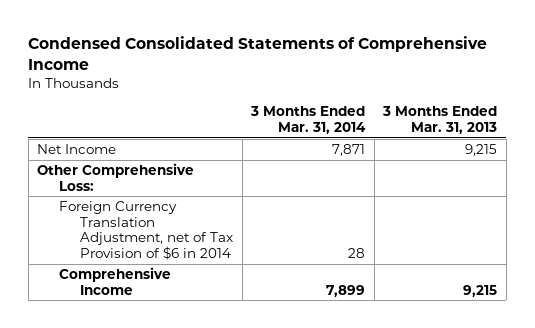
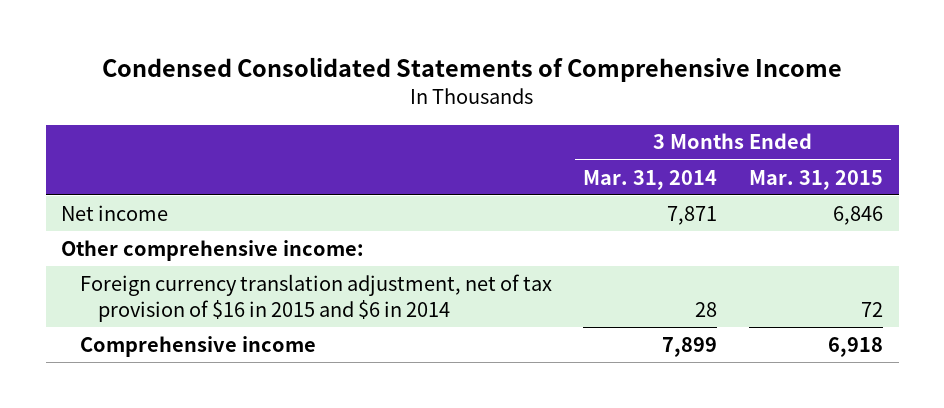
[382,106,498,134] 3 Months Ended Mar. 31, 2013 -> none
none -> [749,169,884,190] Mar. 31, 2015
[37,144,117,155] Net Income -> [61,204,169,221] Net income
[37,163,195,191] Other Comprehensive Loss: -> [61,239,365,261] Other comprehensive income:
[58,201,233,260] Foreign Currency Translation Adjustment, net of Tax Provision of $6 in 2014 -> [79,273,552,322] Foreign currency translation adjustment, net of tax provision of $16 in 2015 and $6 in 2014
[58,267,171,295] Comprehensive Income -> [79,335,316,357] Comprehensive income

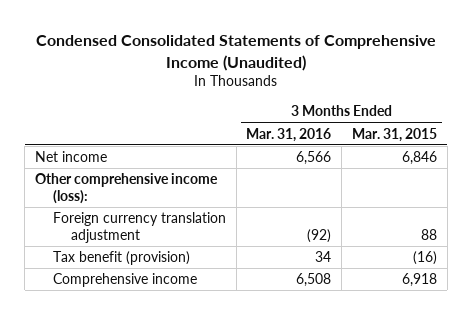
[102,56,843,82] Condensed Consolidated Statements of Comprehensive Income -> [35,35,436,71] Condensed Consolidated Statements of Comprehensive Income (Unaudited)
[583,169,718,190] Mar. 31, 2014 -> none
none -> [246,127,332,142] Mar. 31, 2016
[61,239,365,261] Other comprehensive income: -> [34,173,218,205] Other comprehensive income (loss):
[79,273,552,322] Foreign currency translation adjustment, net of tax provision of $16 in 2015 and $6 in 2014 -> [52,212,226,244] Foreign currency translation adjustment
[861,301,884,317] 72 -> [421,229,438,241] 88
none -> [52,251,190,266] Tax benefit (provision)

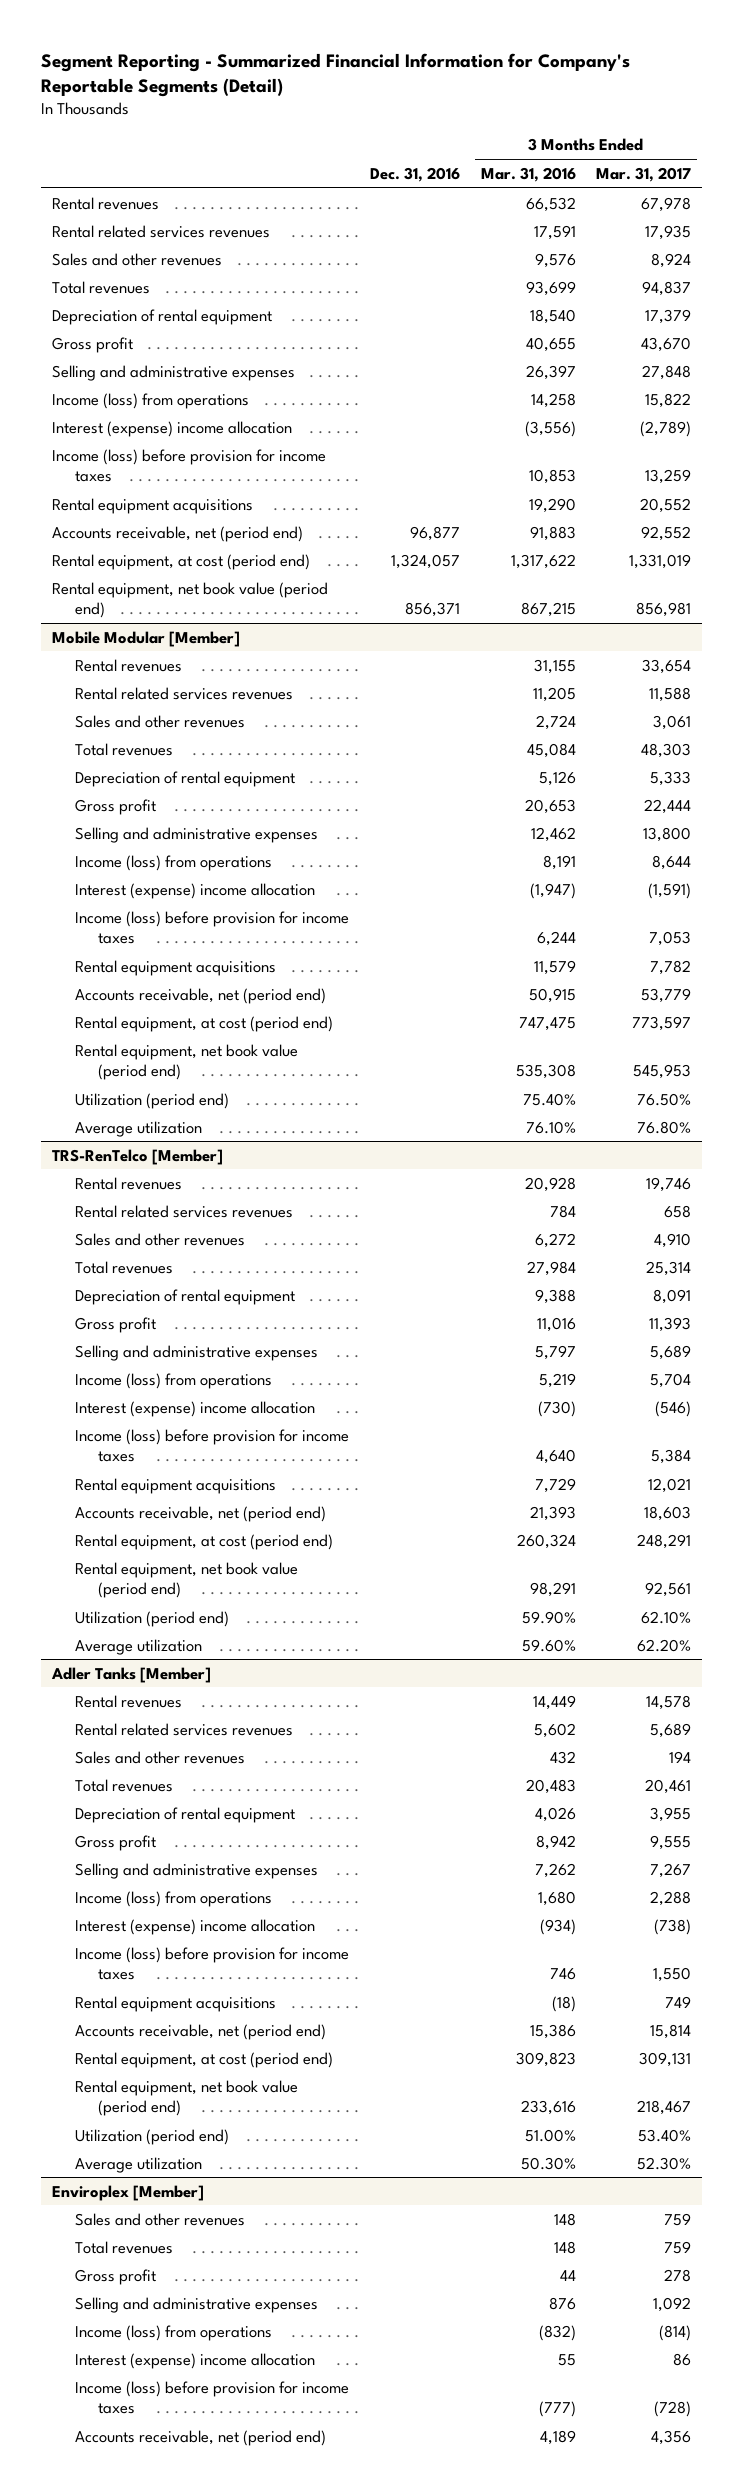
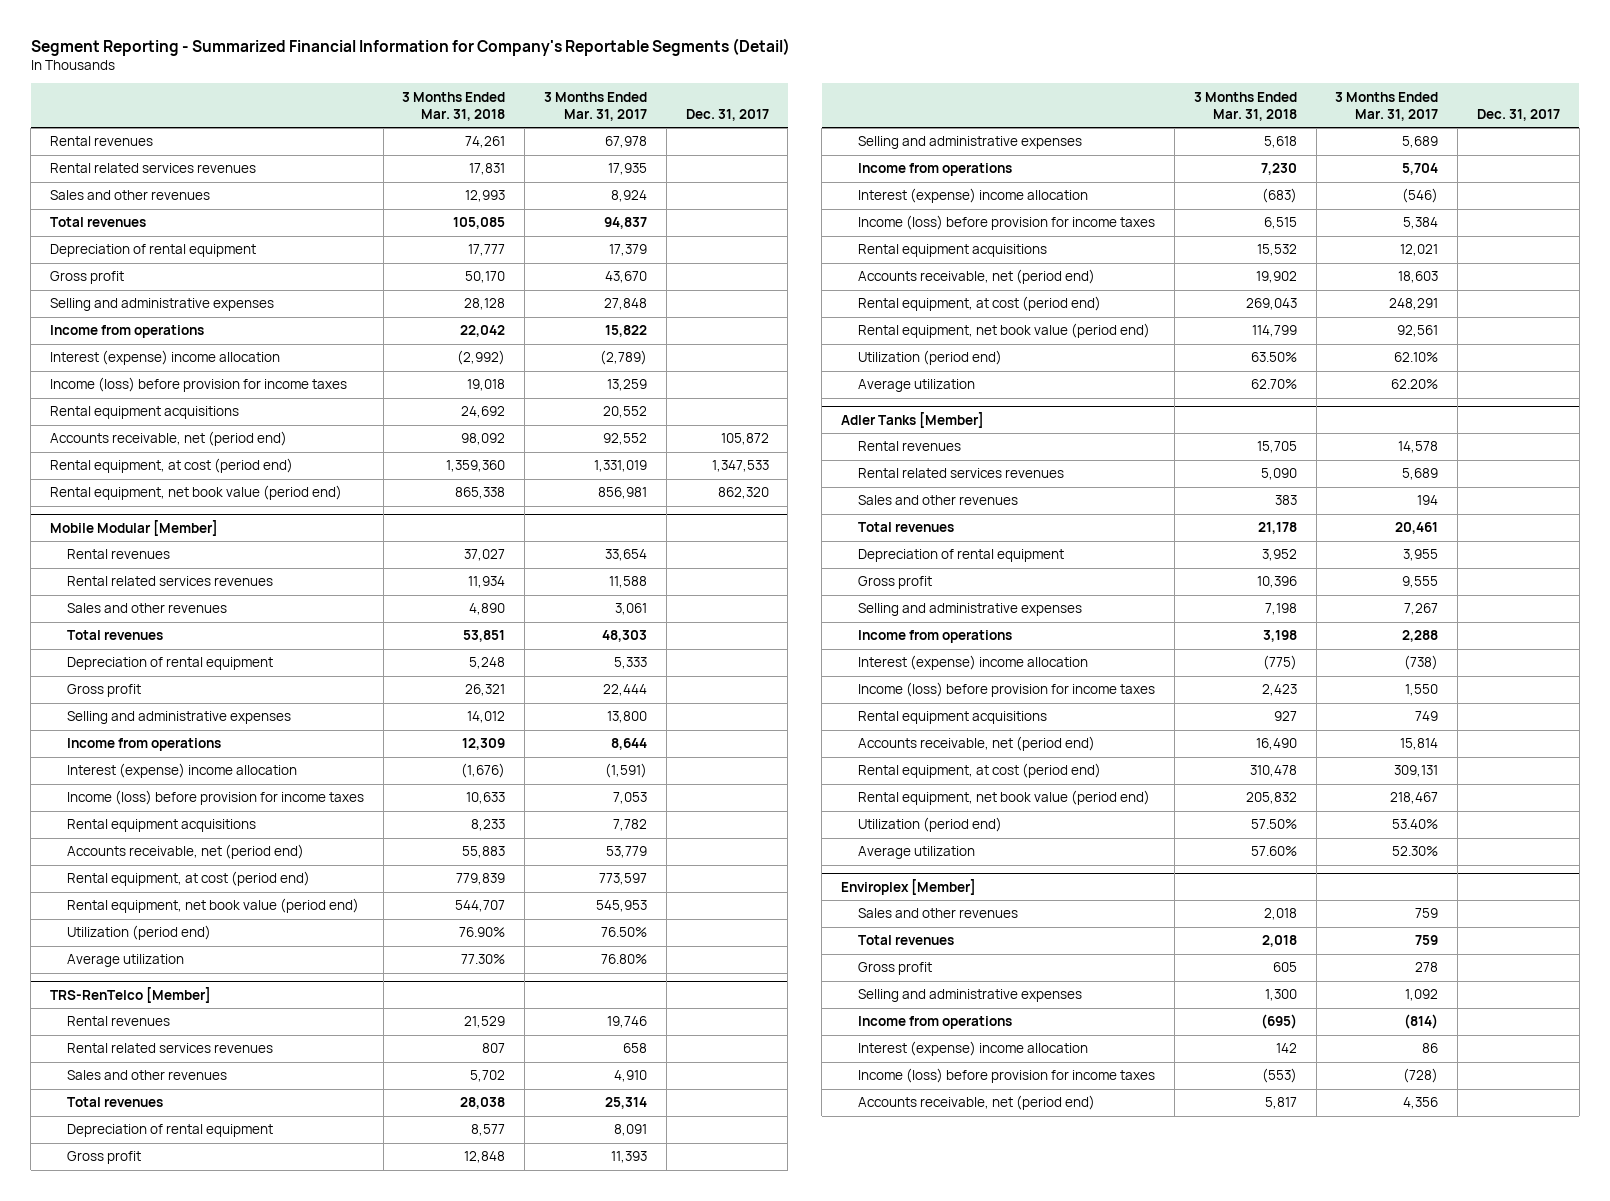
[369,166,460,182] Dec. 31, 2016 -> none
[480,166,576,182] Mar. 31, 2016 -> none
none -> [402,91,506,121] 3 Months Ended Mar. 31, 2018
none -> [685,108,769,121] Dec. 31, 2017
[51,392,249,409] Income (loss) from operations -> [49,325,204,339] Income from operations
[75,854,273,871] Income (loss) from operations -> [66,738,221,752] Income from operations
[75,1372,273,1389] Income (loss) from operations -> [858,163,1013,177] Income from operations
[75,1890,273,1907] Income (loss) from operations -> [858,630,1013,644] Income from operations
[75,2324,273,2341] Income (loss) from operations -> [858,1016,1013,1030] Income from operations

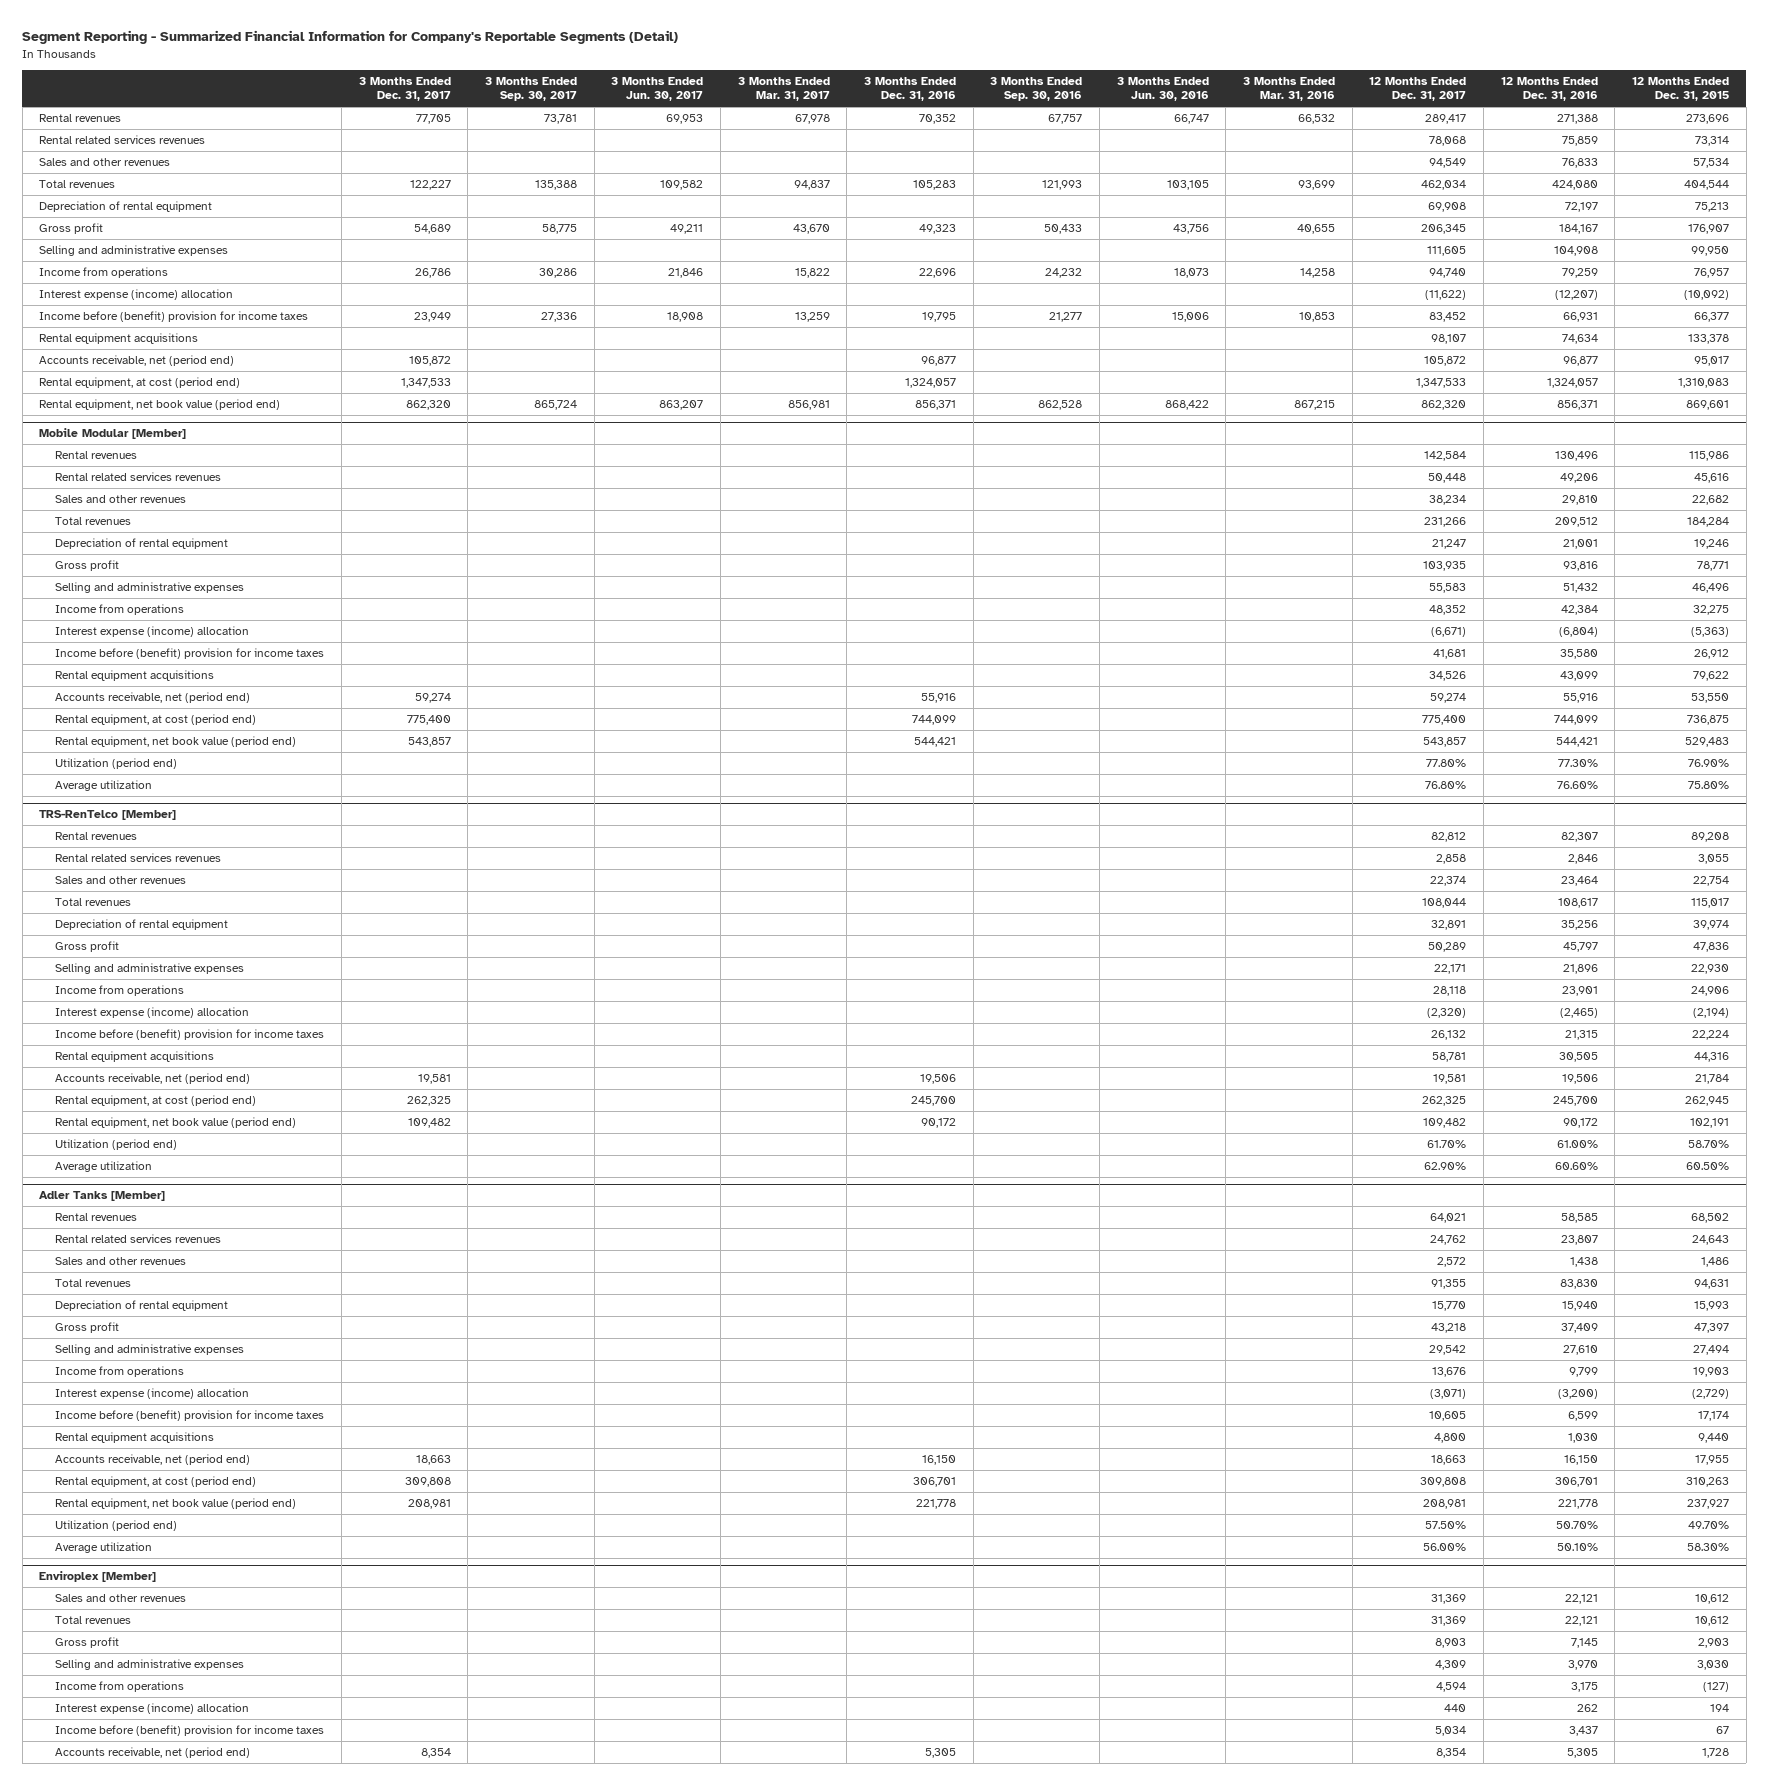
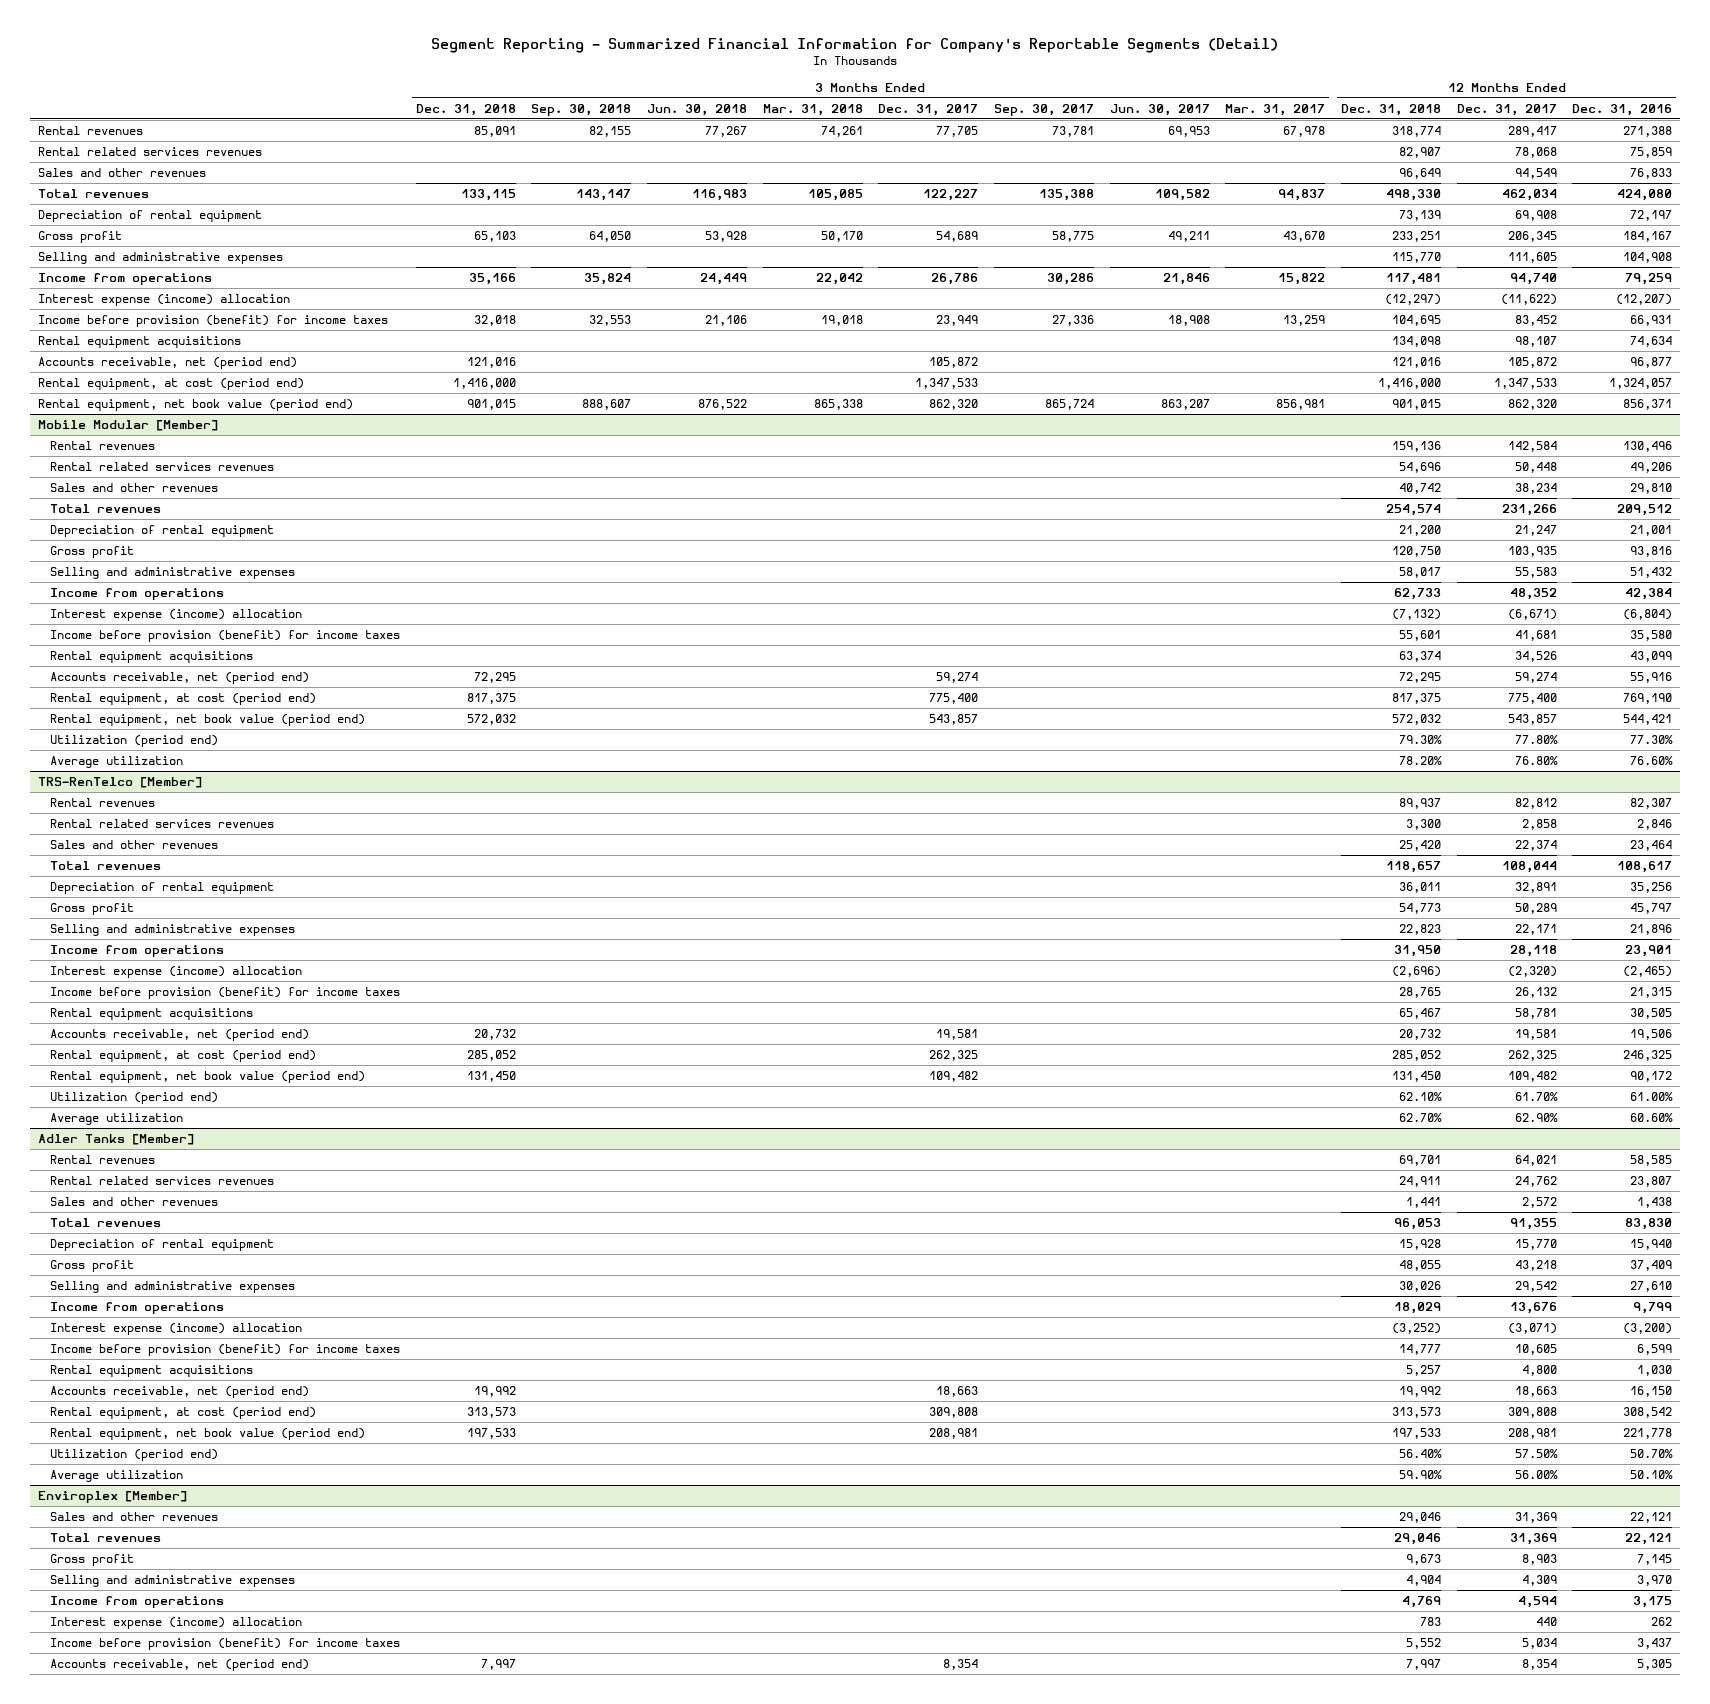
[864,76,957,102] 3 Months Ended Dec. 31, 2016 -> none
[990,76,1083,102] 3 Months Ended Sep. 30, 2016 -> none
[1116,76,1209,102] 3 Months Ended Jun. 30, 2016 -> none
[1243,76,1336,102] 3 Months Ended Mar. 31, 2016 -> none
[1632,76,1730,102] 12 Months Ended Dec. 31, 2015 -> none
none -> [415,103,516,116] Dec. 31, 2018
none -> [531,103,632,116] Sep. 30, 2018
none -> [647,103,748,116] Jun. 30, 2018
none -> [762,103,863,116] Mar. 31, 2018
none -> [1340,103,1441,116] Dec. 31, 2018
[39,311,309,323] Income before (benefit) provision for income taxes -> [38,315,389,328] Income before provision (benefit) for income taxes
[55,648,325,660] Income before (benefit) provision for income taxes -> [50,630,401,643] Income before provision (benefit) for income taxes
[1553,715,1598,726] 744,099 -> [1623,693,1673,705] 769,190
[55,1029,325,1041] Income before (benefit) provision for income taxes -> [50,987,401,1000] Income before provision (benefit) for income taxes
[1552,1096,1598,1107] 245,700 -> [1623,1050,1673,1062] 246,325
[55,1410,325,1422] Income before (benefit) provision for income taxes -> [50,1344,401,1357] Income before provision (benefit) for income taxes
[1554,1477,1598,1488] 306,701 -> [1623,1407,1673,1419] 308,542
[55,1725,325,1737] Income before (benefit) provision for income taxes -> [50,1638,401,1651] Income before provision (benefit) for income taxes

